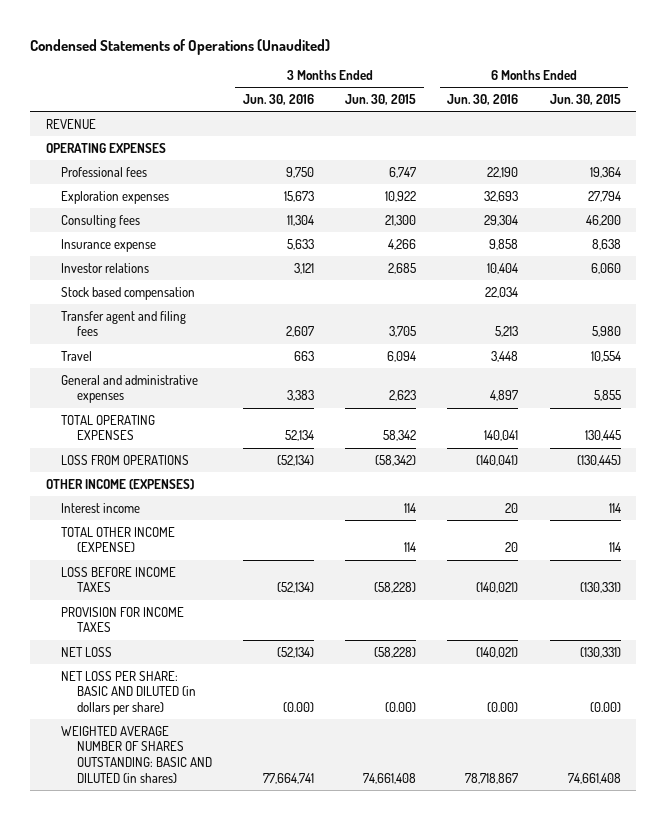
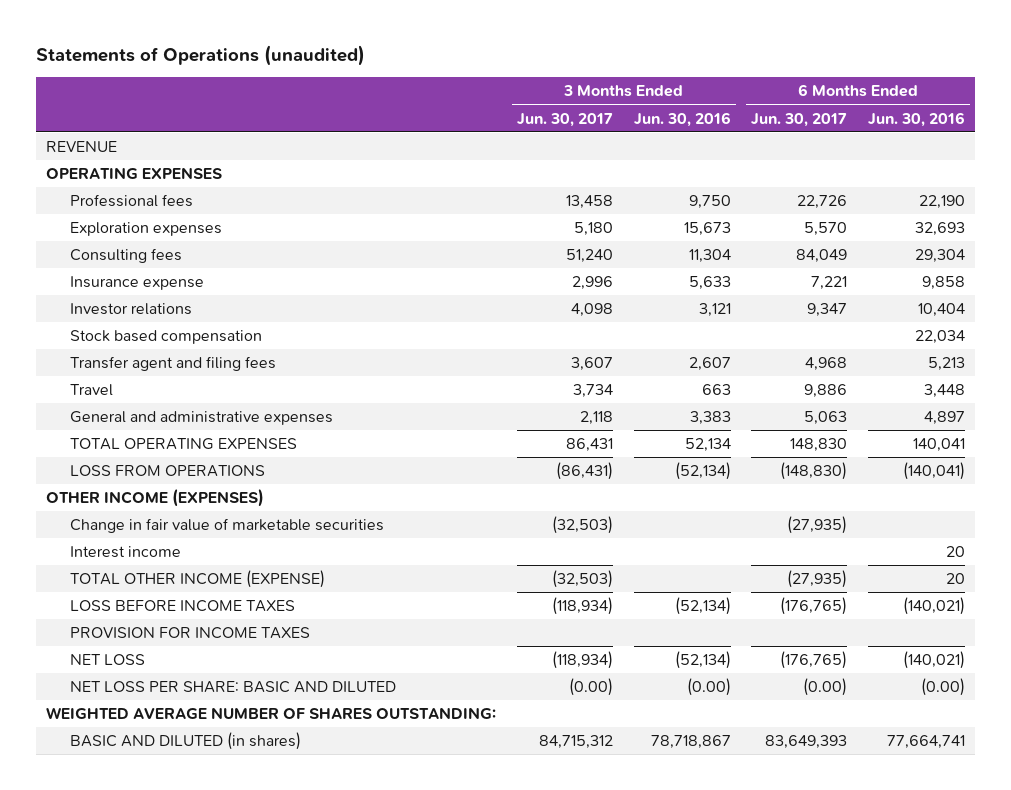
[30,38,331,55] Condensed Statements of Operations (Unaudited) -> [36,45,366,67] Statements of Operations (unaudited)
[345,94,417,106] Jun. 30, 2015 -> none
[549,94,621,106] Jun. 30, 2015 -> none
none -> [516,112,613,127] Jun. 30, 2017
none -> [751,112,848,127] Jun. 30, 2017
none -> [69,518,384,534] Change in fair value of marketable securities
[61,670,196,716] NET LOSS PER SHARE: BASIC AND DILUTED (in dollars per share) -> [69,681,396,694] NET LOSS PER SHARE: BASIC AND DILUTED
none -> [46,707,497,720] WEIGHTED AVERAGE NUMBER OF SHARES OUTSTANDING:
[61,725,212,784] WEIGHTED AVERAGE NUMBER OF SHARES OUTSTANDING: BASIC AND DILUTED (in shares) -> [69,732,301,751] BASIC AND DILUTED (in shares)
[263,773,315,785] 77,664,741 -> [650,735,731,750] 78,718,867
[465,773,519,785] 78,718,867 -> [886,735,965,750] 77,664,741

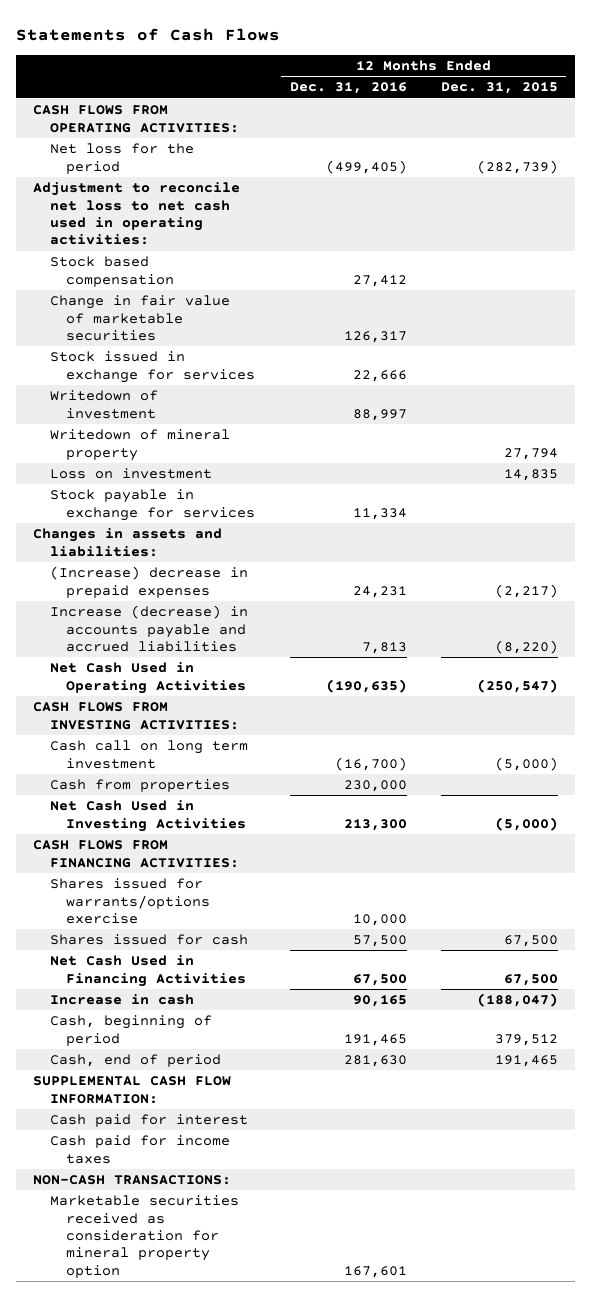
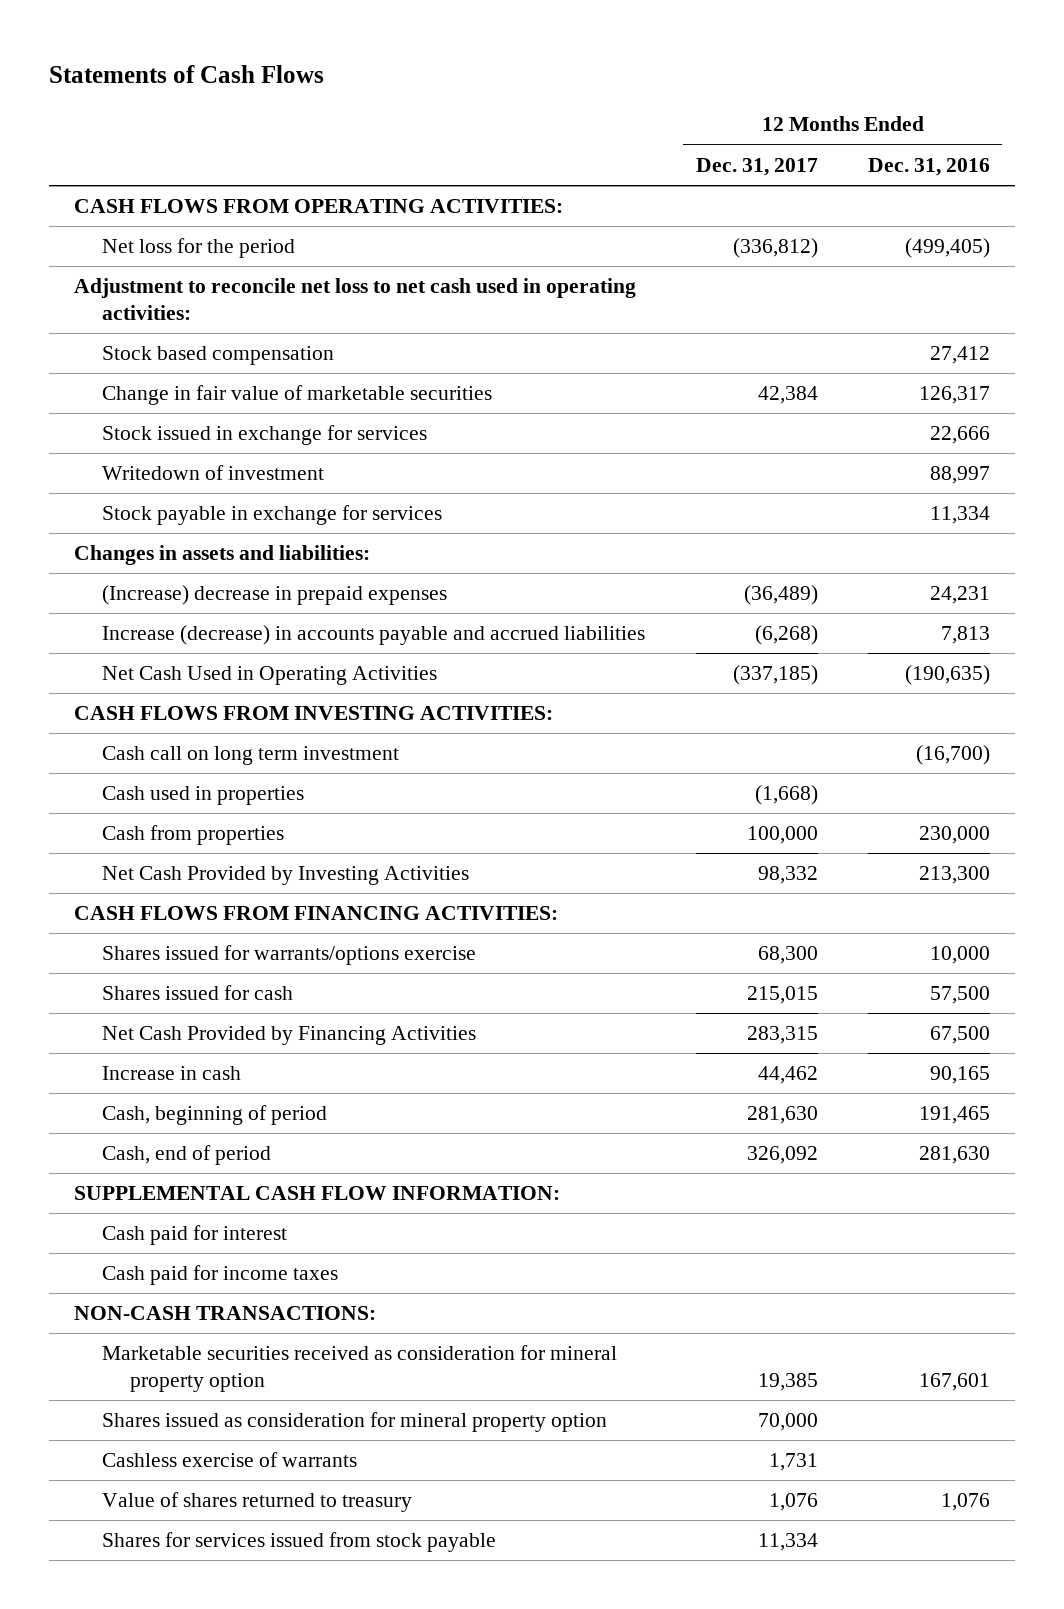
[440,82,558,95] Dec. 31, 2015 -> none
none -> [695,157,818,176] Dec. 31, 2017
[49,429,230,461] Writedown of mineral property -> none
[49,468,212,480] Loss on investment -> none
none -> [102,786,305,806] Cash used in properties
[49,800,247,832] Net Cash Used in Investing Activities -> [102,866,470,886] Net Cash Provided by Investing Activities
[49,955,247,987] Net Cash Used in Financing Activities -> [102,1026,477,1046] Net Cash Provided by Financing Activities
none -> [102,1412,608,1433] Shares issued as consideration for mineral property option
none -> [102,1452,358,1468] Cashless exercise of warrants
none -> [102,1492,413,1513] Value of shares returned to treasury
none -> [102,1532,497,1553] Shares for services issued from stock payable

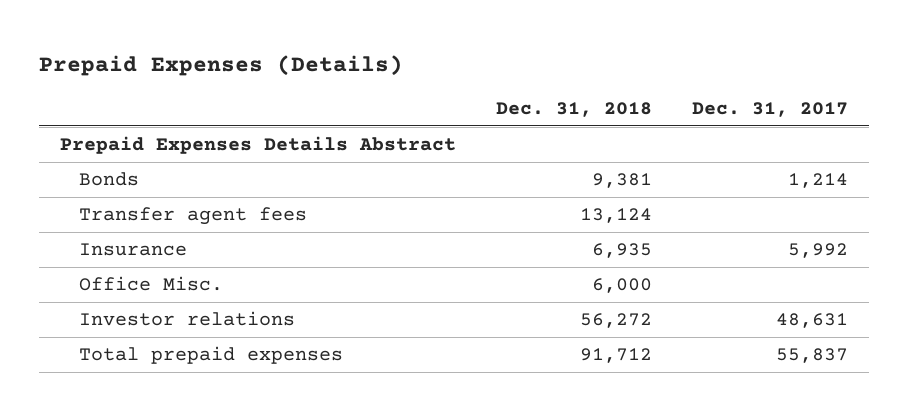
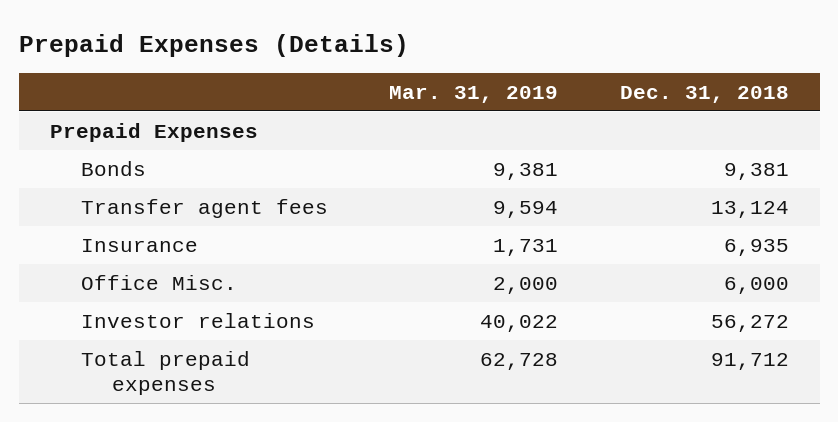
[692,102,849,118] Dec. 31, 2017 -> none
none -> [389,86,559,104] Mar. 31, 2019
[59,136,456,155] Prepaid Expenses Details Abstract -> [49,122,258,142] Prepaid Expenses

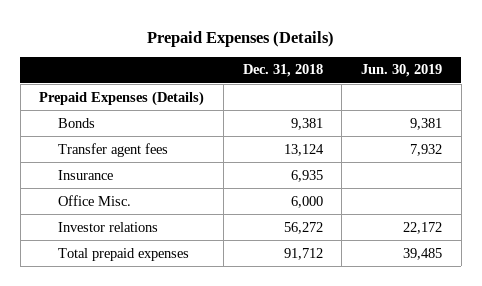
[389,86,559,104] Mar. 31, 2019 -> none
none -> [361,64,443,78] Jun. 30, 2019
[49,122,258,142] Prepaid Expenses -> [39,90,205,106] Prepaid Expenses (Details)

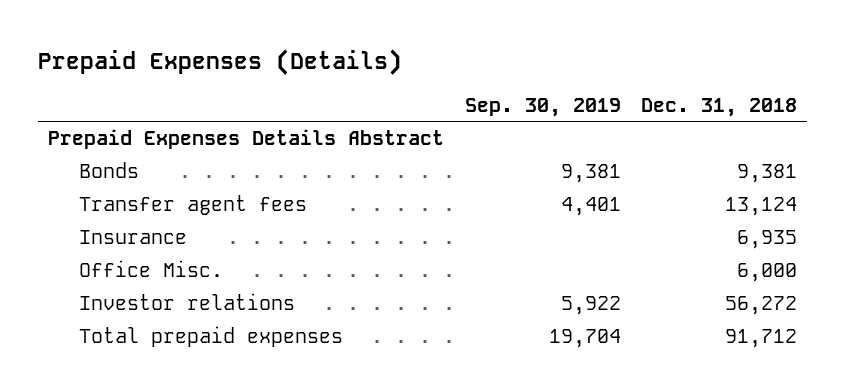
[361,64,443,78] Jun. 30, 2019 -> none
none -> [464,97,621,117] Sep. 30, 2019
[39,90,205,106] Prepaid Expenses (Details) -> [48,129,445,150] Prepaid Expenses Details Abstract

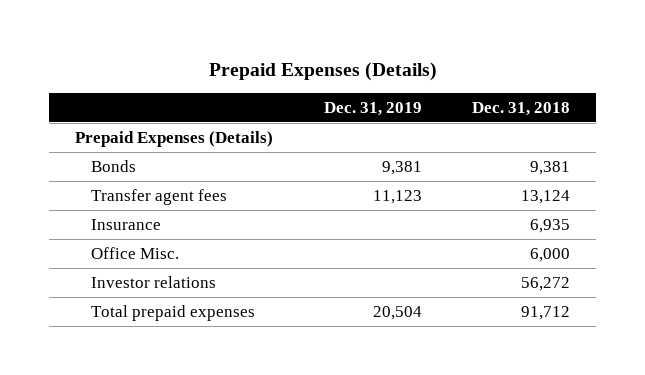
[464,97,621,117] Sep. 30, 2019 -> none
none -> [323,102,422,117] Dec. 31, 2019
[48,129,445,150] Prepaid Expenses Details Abstract -> [74,130,273,147] Prepaid Expenses (Details)

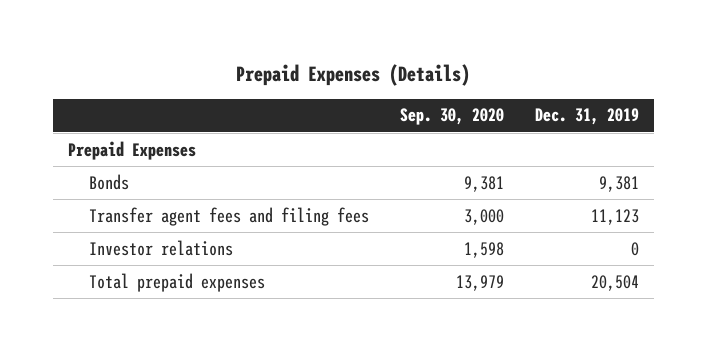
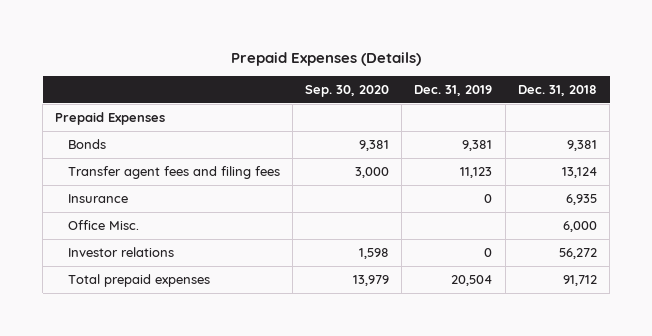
none -> [517,85,597,97] Dec. 31, 2018
none -> [67,193,128,203] Insurance
none -> [67,219,139,230] Office Misc.

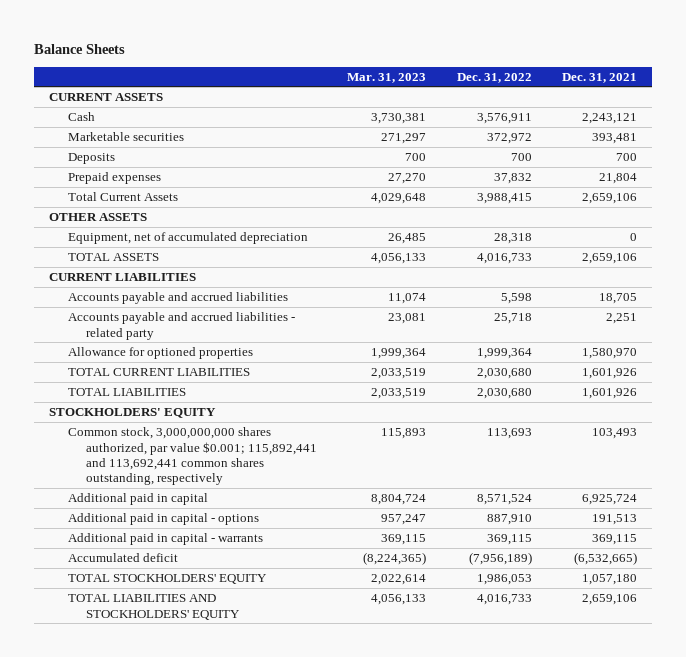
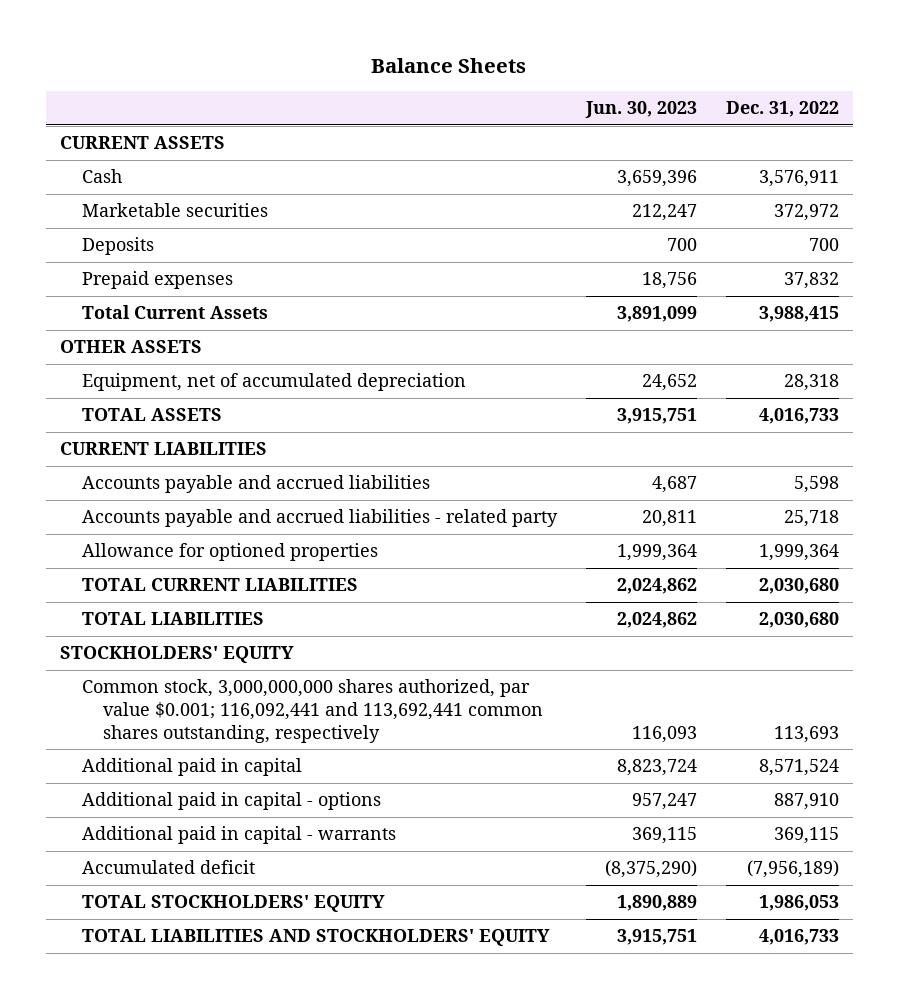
[347,72,427,83] Mar. 31, 2023 -> none
[561,72,637,83] Dec. 31, 2021 -> none
none -> [584,101,697,119] Jun. 30, 2023
[67,427,318,486] Common stock, 3,000,000,000 shares authorized, par value $0.001; 115,892,441 and 113,692,441 common shares outstanding, respectively -> [81,679,544,744] Common stock, 3,000,000,000 shares authorized, par value $0.001; 116,092,441 and 113,692,441 common shares outstanding, respectively

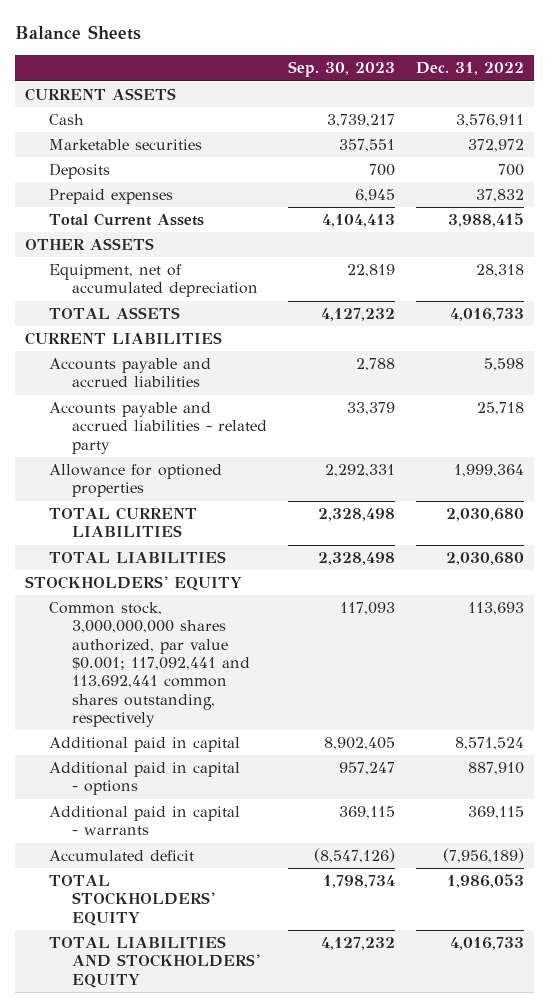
[584,101,697,119] Jun. 30, 2023 -> none
none -> [287,61,395,78] Sep. 30, 2023
[81,679,544,744] Common stock, 3,000,000,000 shares authorized, par value $0.001; 116,092,441 and 113,692,441 common shares outstanding, respectively -> [48,602,251,727] Common stock, 3,000,000,000 shares authorized, par value $0.001; 117,092,441 and 113,692,441 common shares outstanding, respectively

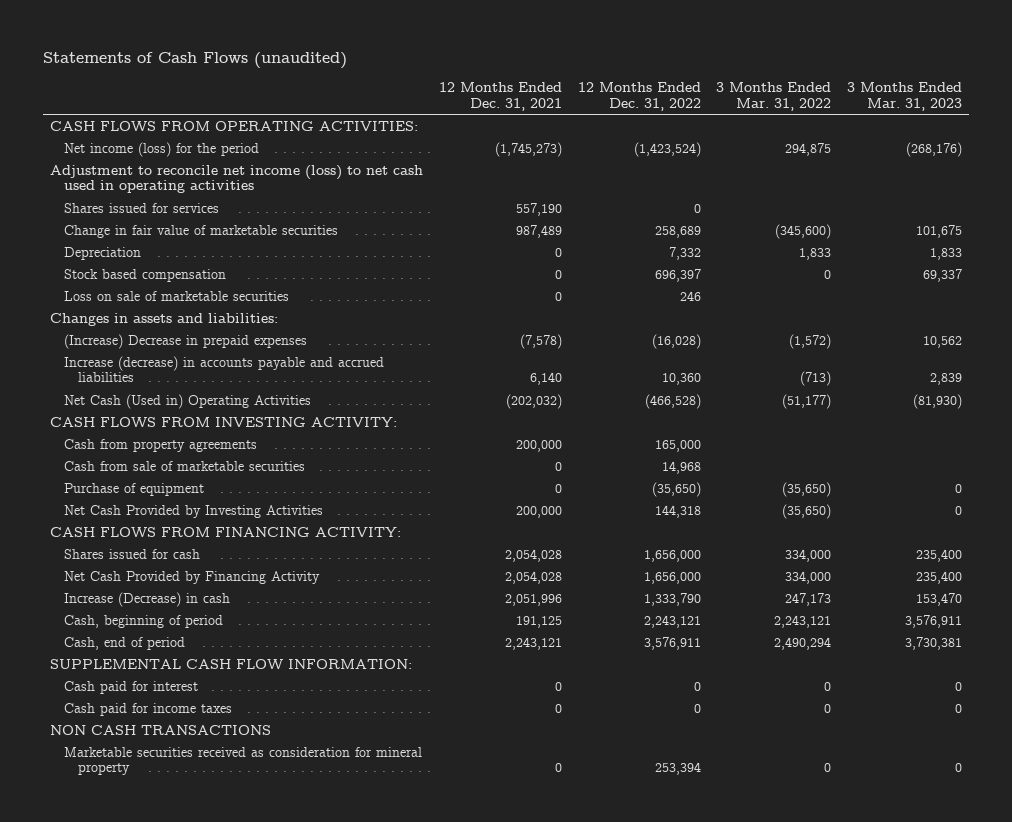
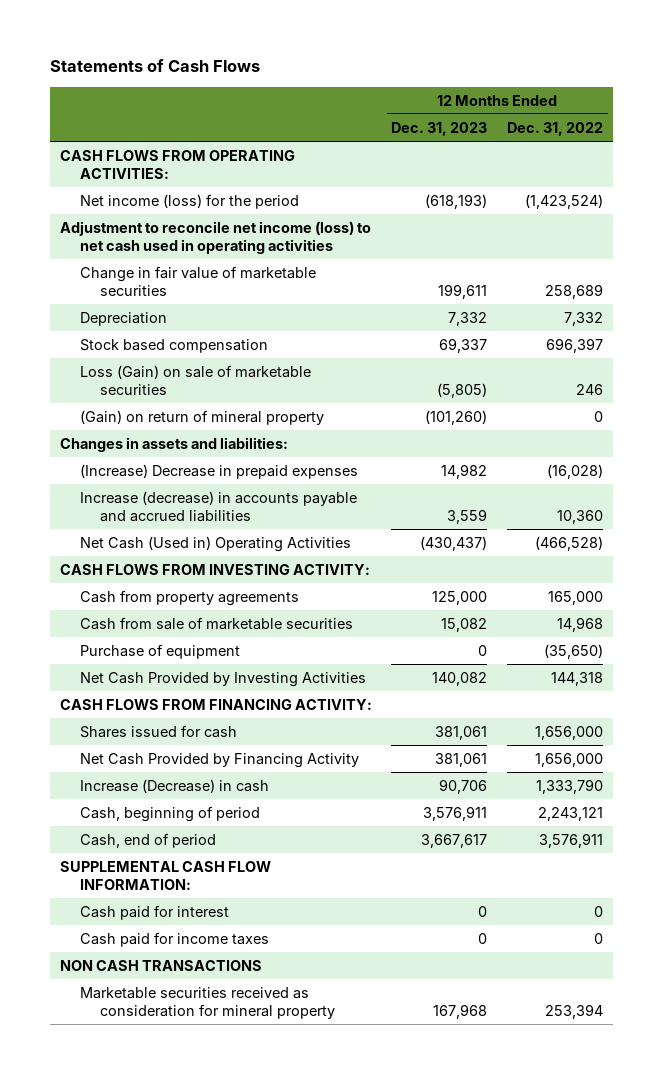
[42,52,347,70] Statements of Cash Flows (unaudited) -> [49,59,260,73] Statements of Cash Flows
[438,82,562,112] 12 Months Ended Dec. 31, 2021 -> none
[716,82,832,112] 3 Months Ended Mar. 31, 2022 -> none
[846,82,962,112] 3 Months Ended Mar. 31, 2023 -> none
none -> [391,121,488,136] Dec. 31, 2023
[64,202,220,213] Shares issued for services -> none
[64,290,290,301] Loss on sale of marketable securities -> [79,364,311,395] Loss (Gain) on sale of marketable securities
none -> [79,409,324,425] (Gain) on return of mineral property

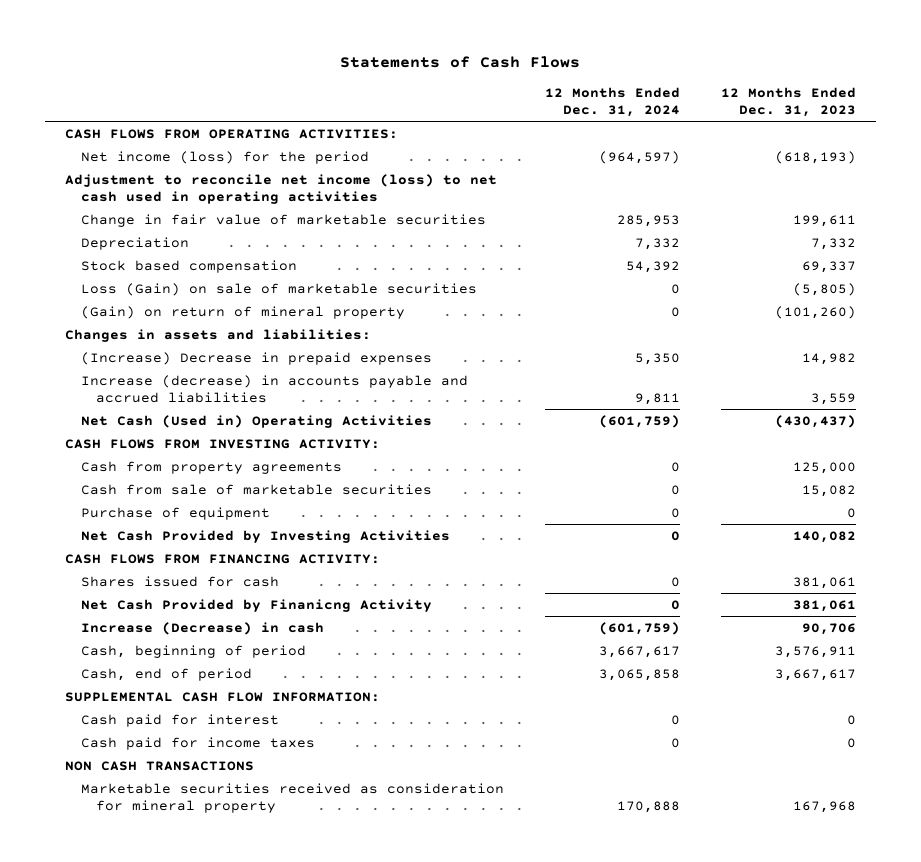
[507,121,604,136] Dec. 31, 2022 -> none
none -> [544,87,680,118] 12 Months Ended Dec. 31, 2024
[79,752,359,768] Net Cash Provided by Financing Activity -> [80,598,432,612] Net Cash Provided by Finanicng Activity

